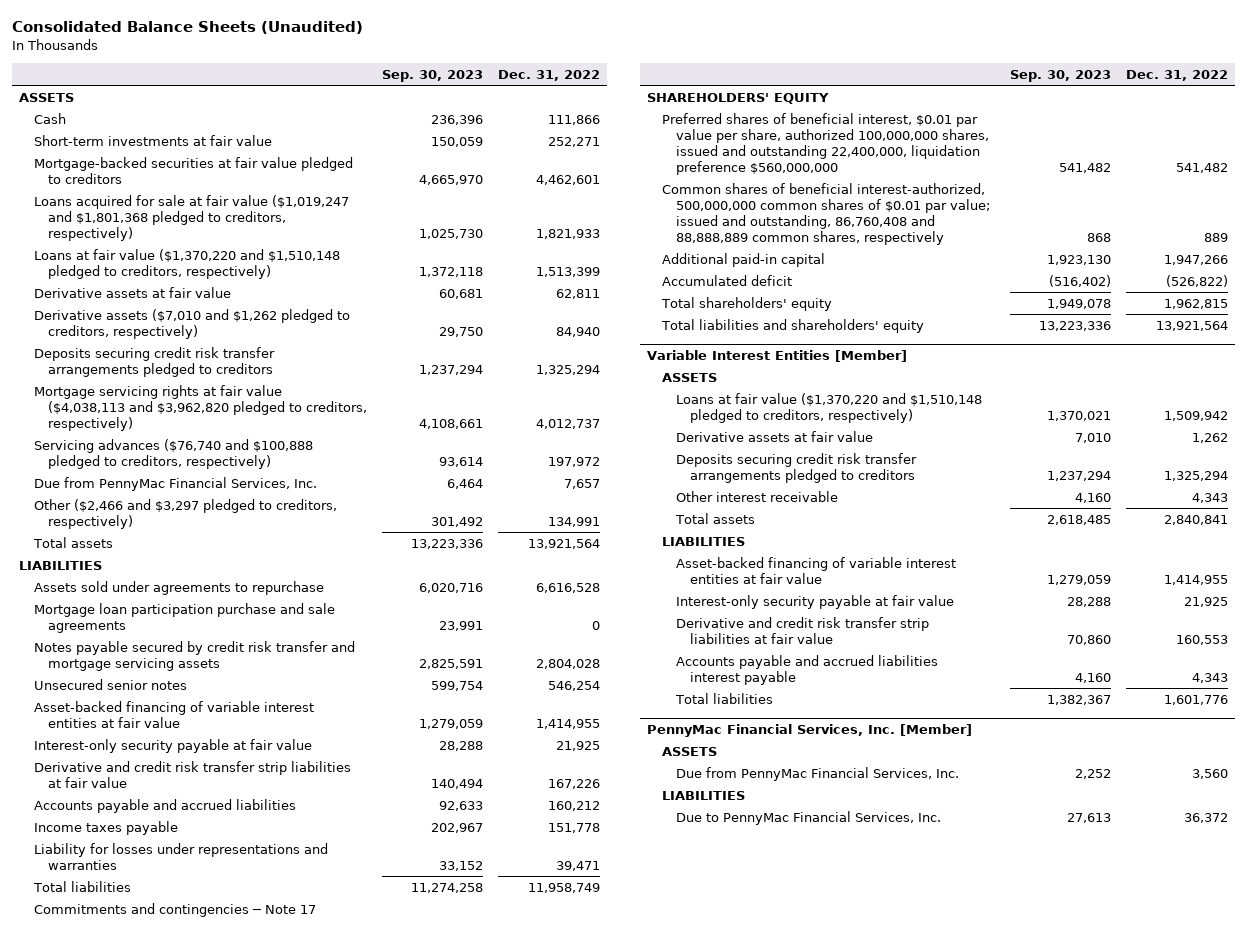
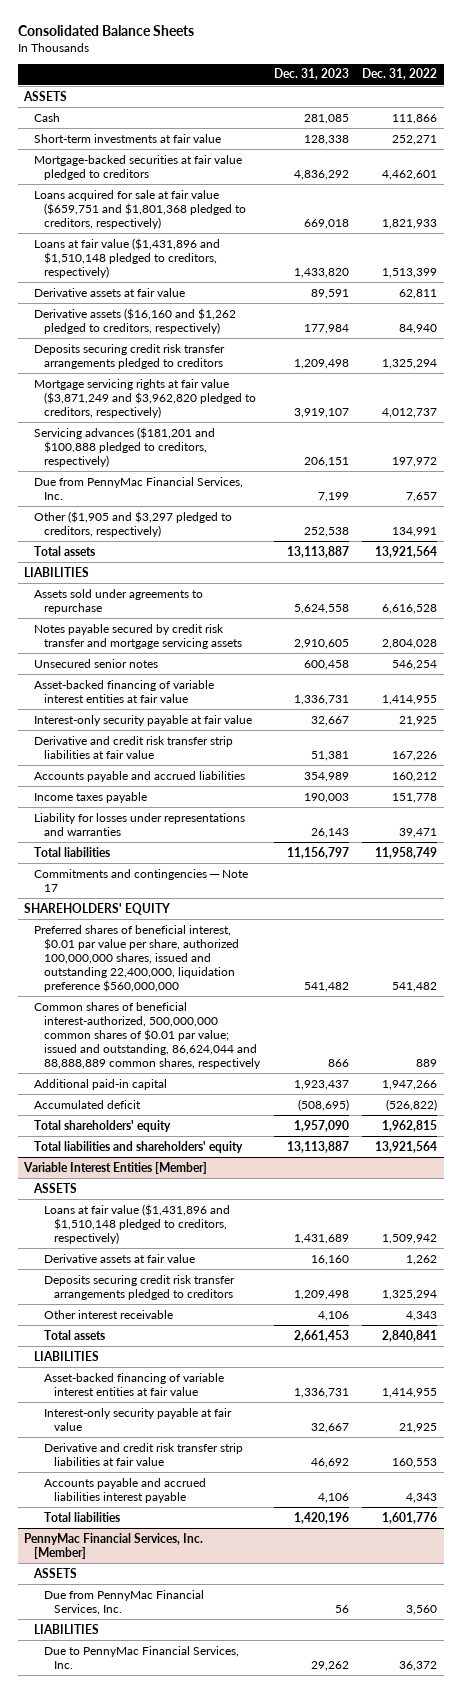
[11,21,363,35] Consolidated Balance Sheets (Unaudited) -> [17,24,194,36] Consolidated Balance Sheets
[381,70,483,83] Sep. 30, 2023 -> none
none -> [273,68,349,81] Dec. 31, 2023
[33,194,349,241] Loans acquired for sale at fair value ($1,019,247 and $1,801,368 pledged to creditors, respectively) -> [34,189,247,229] Loans acquired for sale at fair value ($659,751 and $1,801,368 pledged to creditors, respectively)
[33,248,340,279] Loans at fair value ($1,370,220 and $1,510,148 pledged to creditors, respectively) -> [34,237,221,278] Loans at fair value ($1,431,896 and $1,510,148 pledged to creditors, respectively)
[33,308,350,339] Derivative assets ($7,010 and $1,262 pledged to creditors, respectively) -> [34,307,237,334] Derivative assets ($16,160 and $1,262 pledged to creditors, respectively)
[33,384,367,431] Mortgage servicing rights at fair value ($4,038,113 and $3,962,820 pledged to creditors, respectively) -> [34,378,257,418] Mortgage servicing rights at fair value ($3,871,249 and $3,962,820 pledged to creditors, respectively)
[33,438,313,469] Servicing advances ($76,740 and $100,888 pledged to creditors, respectively) -> [34,426,216,467] Servicing advances ($181,201 and $100,888 pledged to creditors, respectively)
[33,498,337,529] Other ($2,466 and $3,297 pledged to creditors, respectively) -> [34,510,233,537] Other ($1,905 and $3,297 pledged to creditors, respectively)
[33,602,335,633] Mortgage loan participation purchase and sale agreements -> none
[661,182,991,245] Common shares of beneficial interest-authorized, 500,000,000 common shares of $0.01 par value; issued and outstanding, 86,760,408 and 88,888,889 common shares, respectively -> [34,1001,262,1069] Common shares of beneficial interest-authorized, 500,000,000 common shares of $0.01 par value; issued and outstanding, 86,624,044 and 88,888,889 common shares, respectively
[676,392,983,423] Loans at fair value ($1,370,220 and $1,510,148 pledged to creditors, respectively) -> [44,1203,231,1244] Loans at fair value ($1,431,896 and $1,510,148 pledged to creditors, respectively)

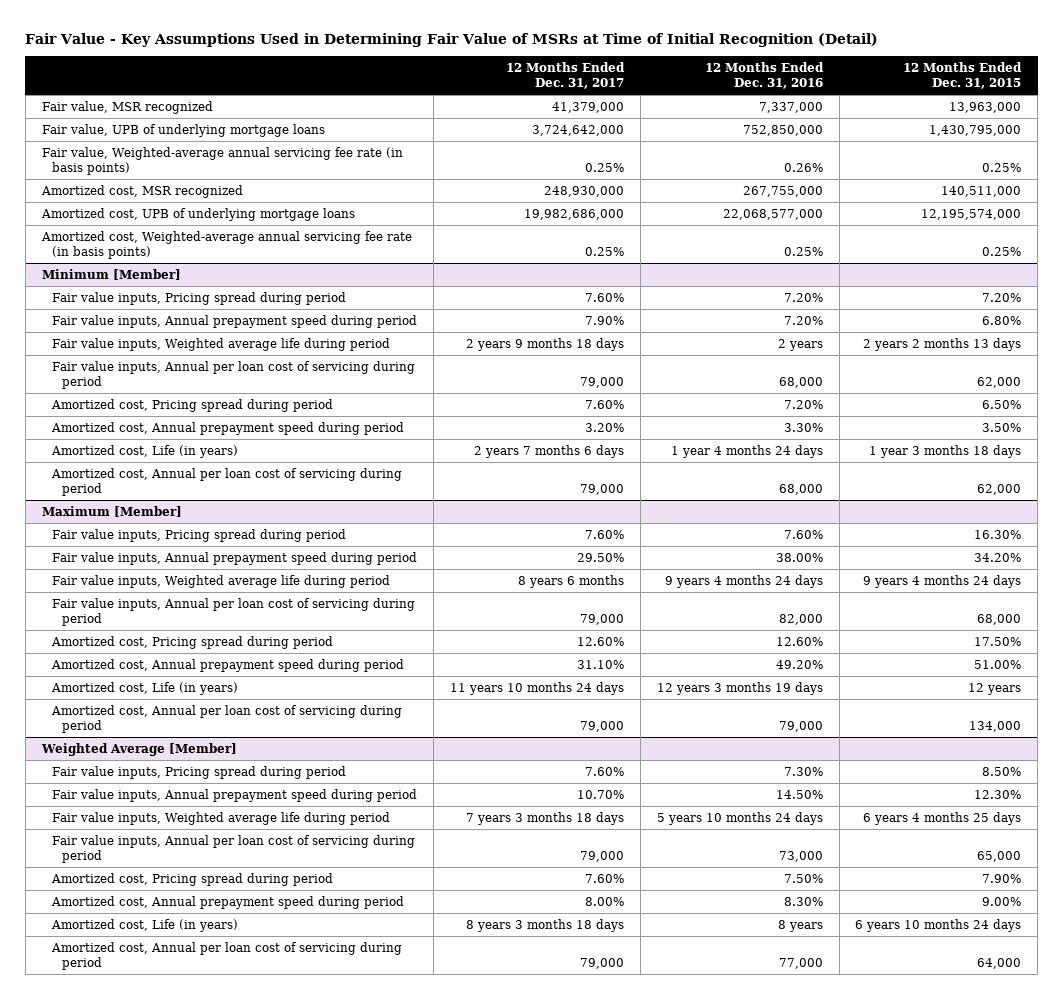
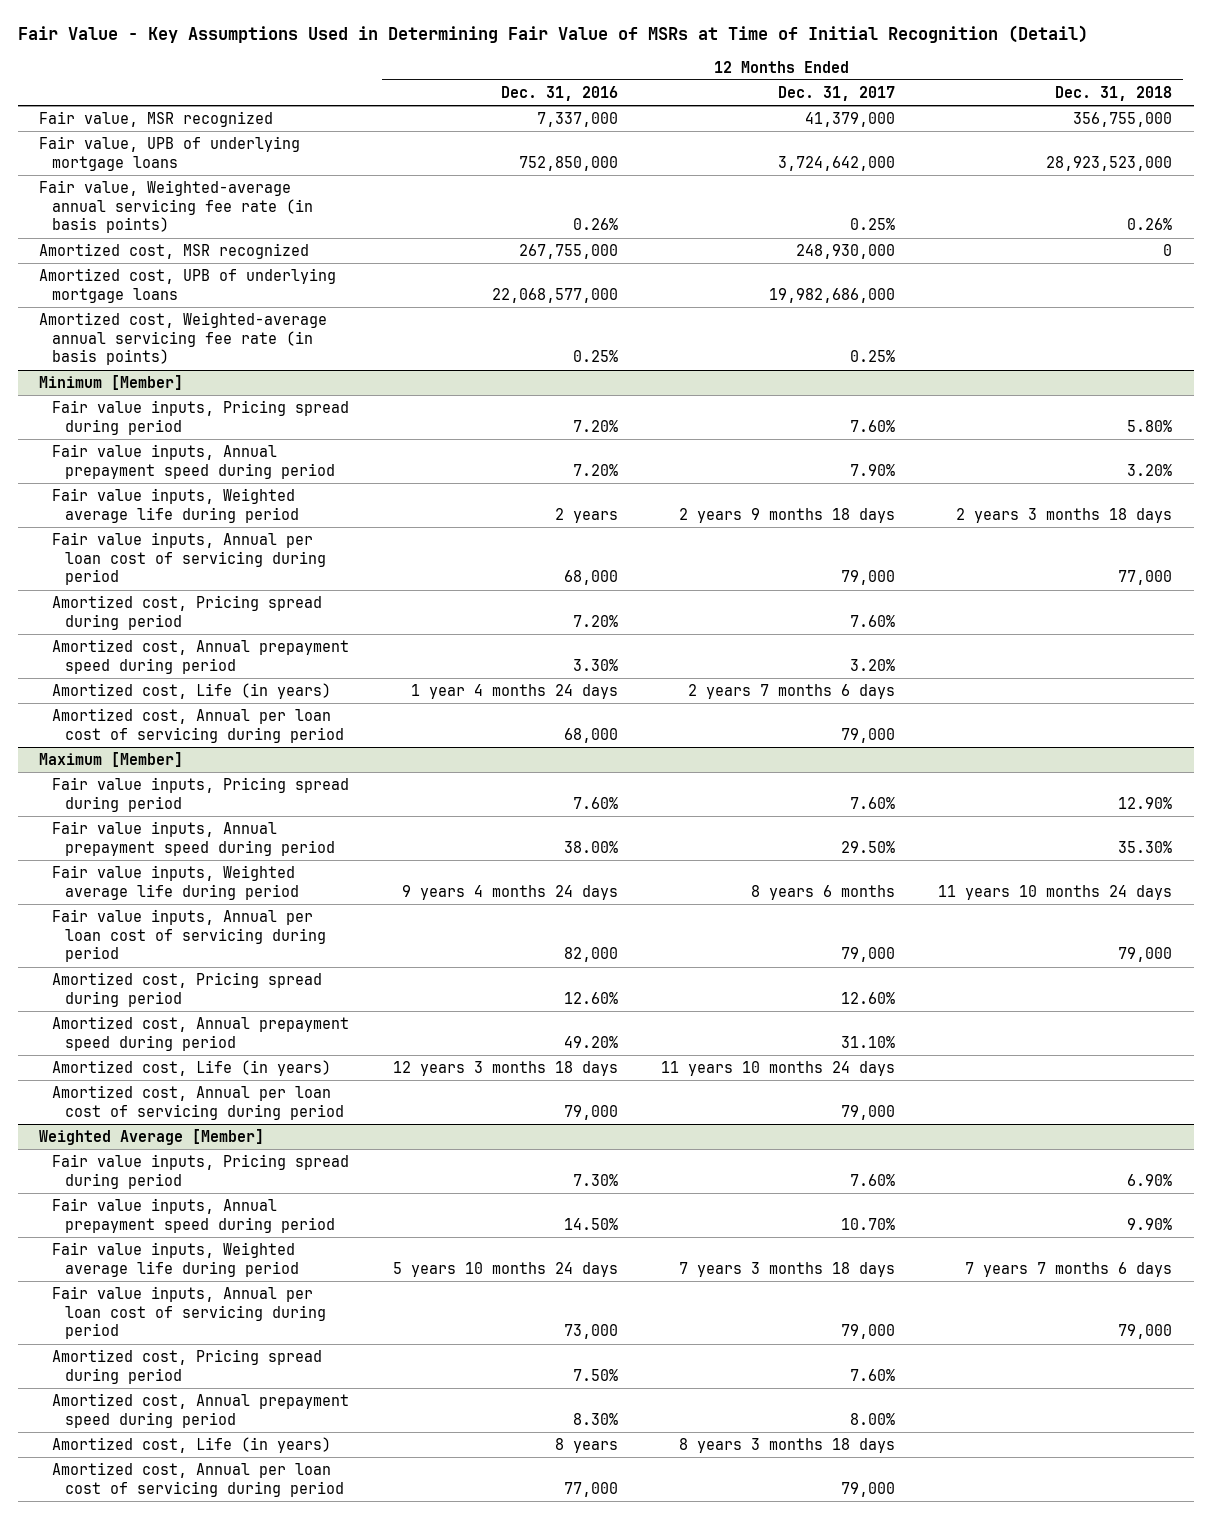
[903,62,1023,90] 12 Months Ended Dec. 31, 2015 -> none
none -> [1055,85,1173,101] Dec. 31, 2018
[656,682,823,696] 12 years 3 months 19 days -> [392,1060,618,1076] 12 years 3 months 18 days

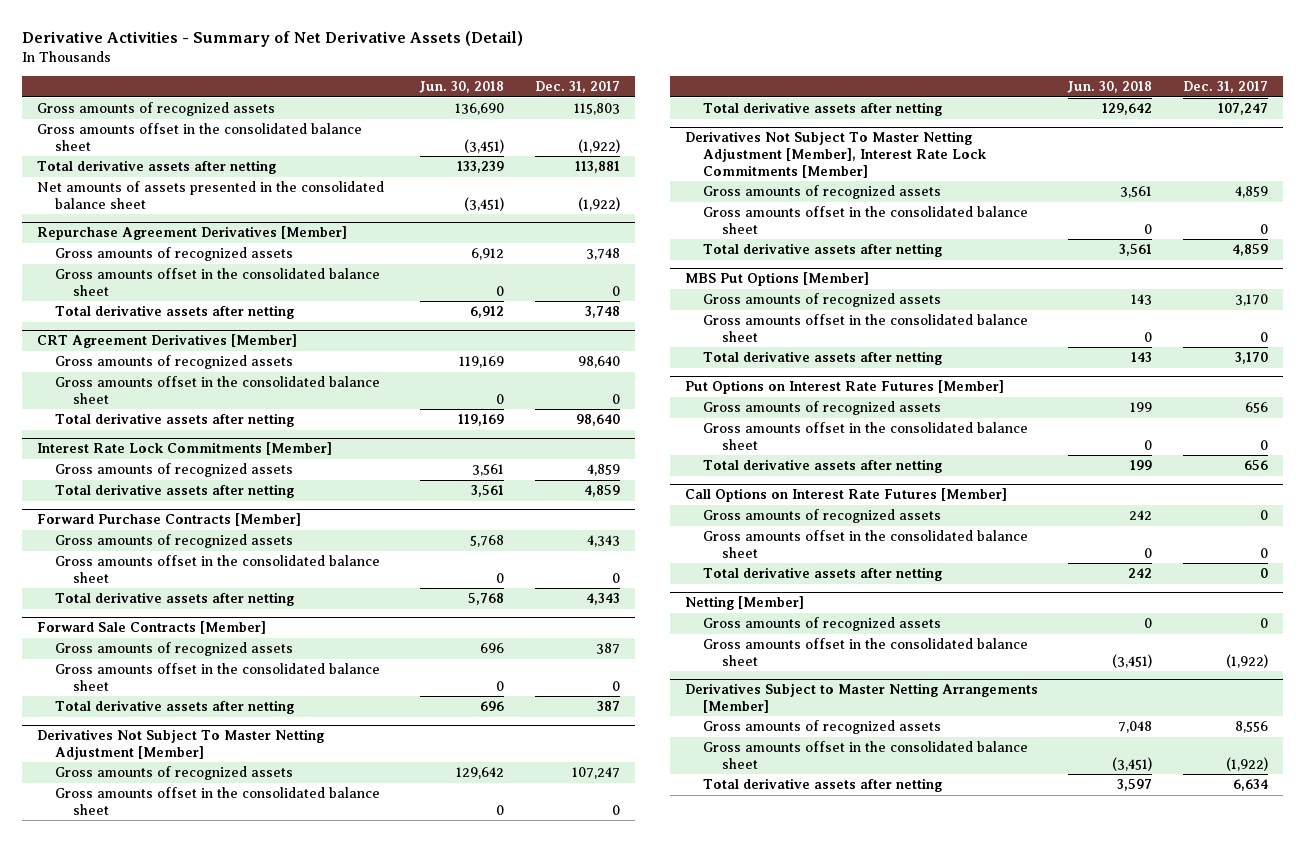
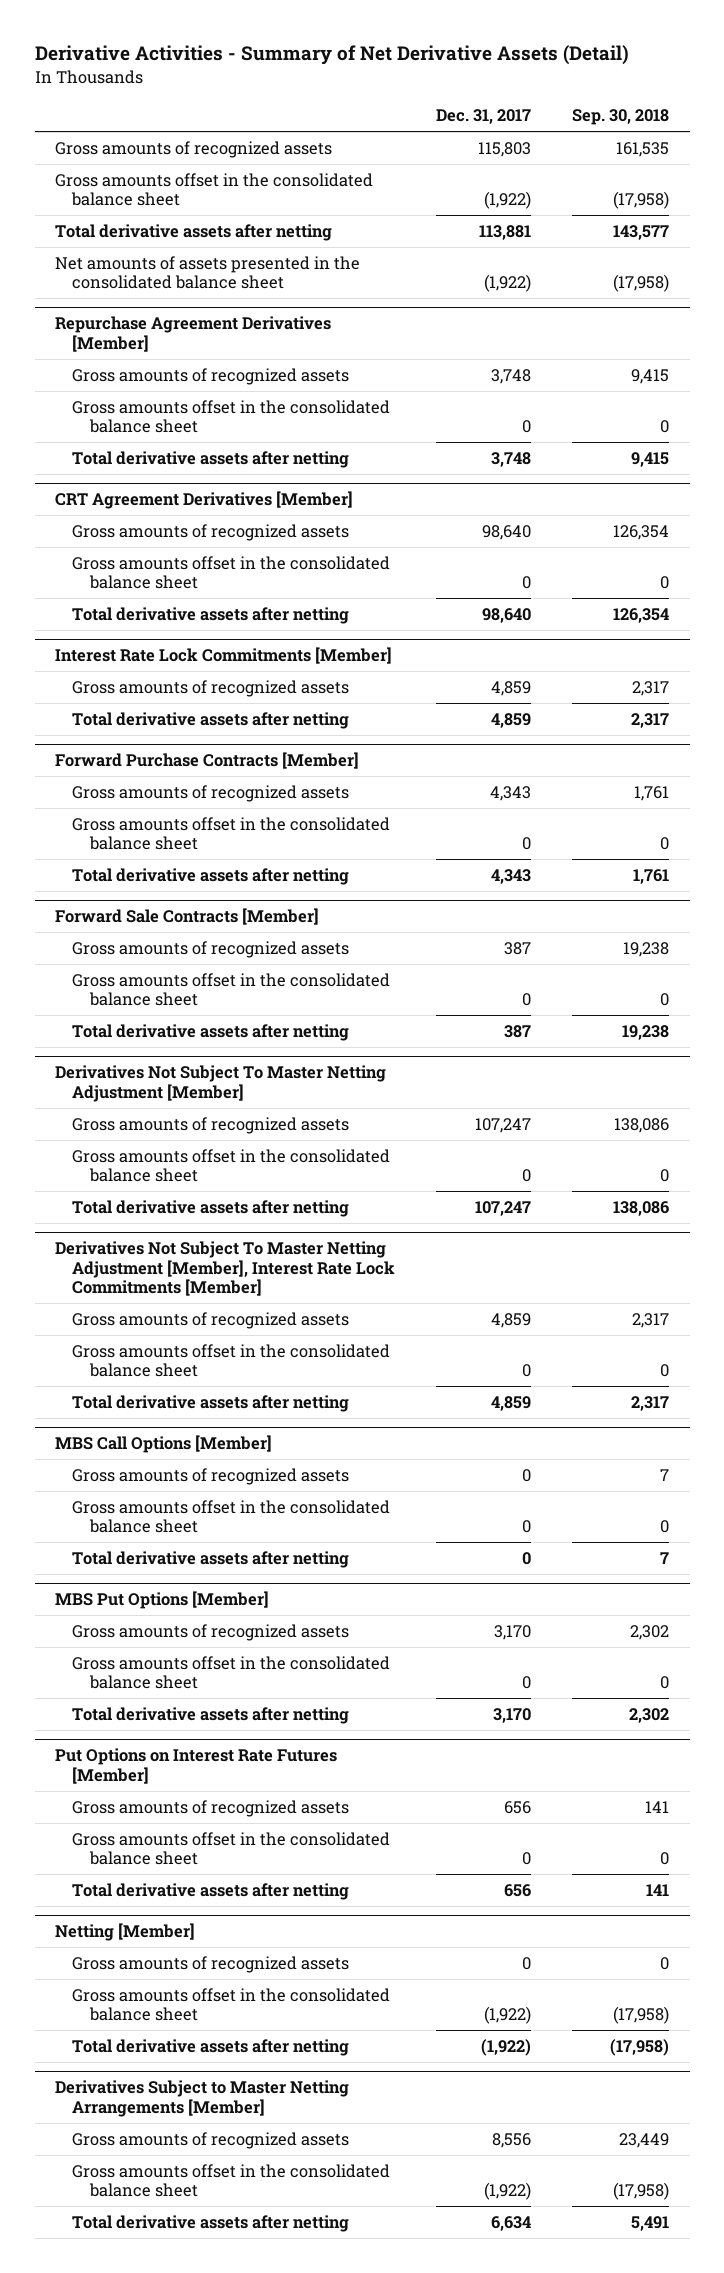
[419,81,505,94] Jun. 30, 2018 -> none
none -> [572,109,670,126] Sep. 30, 2018
none -> [55,1435,273,1454] MBS Call Options [Member]
none -> [72,1467,350,1485] Gross amounts of recognized assets
none -> [72,1499,391,1534] Gross amounts offset in the consolidated balance sheet
none -> [72,1550,350,1568] Total derivative assets after netting
[684,488,1007,503] Call Options on Interest Rate Futures [Member] -> none
[703,509,942,524] Gross amounts of recognized assets -> none
[703,530,1029,558] Gross amounts offset in the consolidated balance sheet -> none
[703,567,943,582] Total derivative assets after netting -> none
none -> [72,2038,350,2056] Total derivative assets after netting

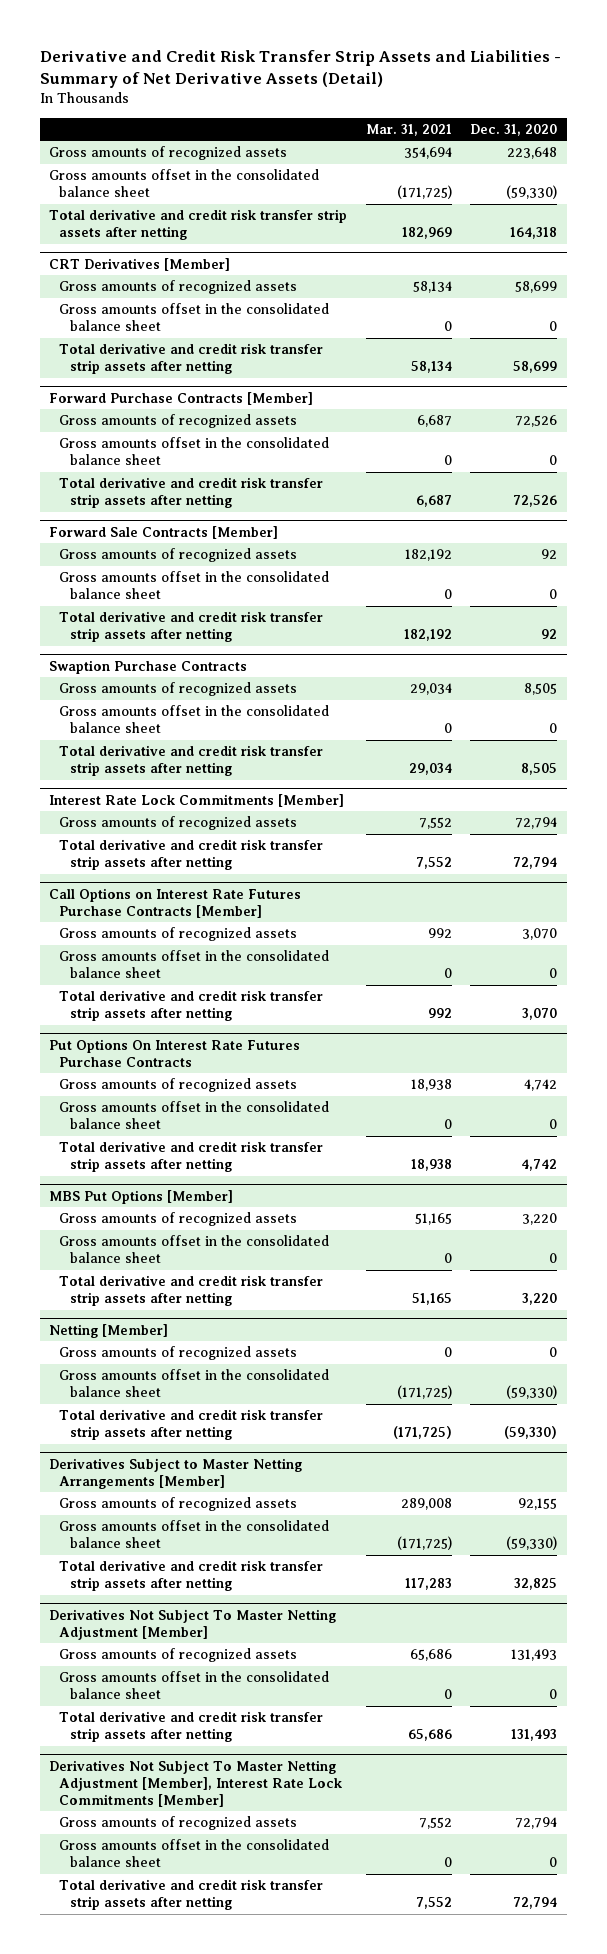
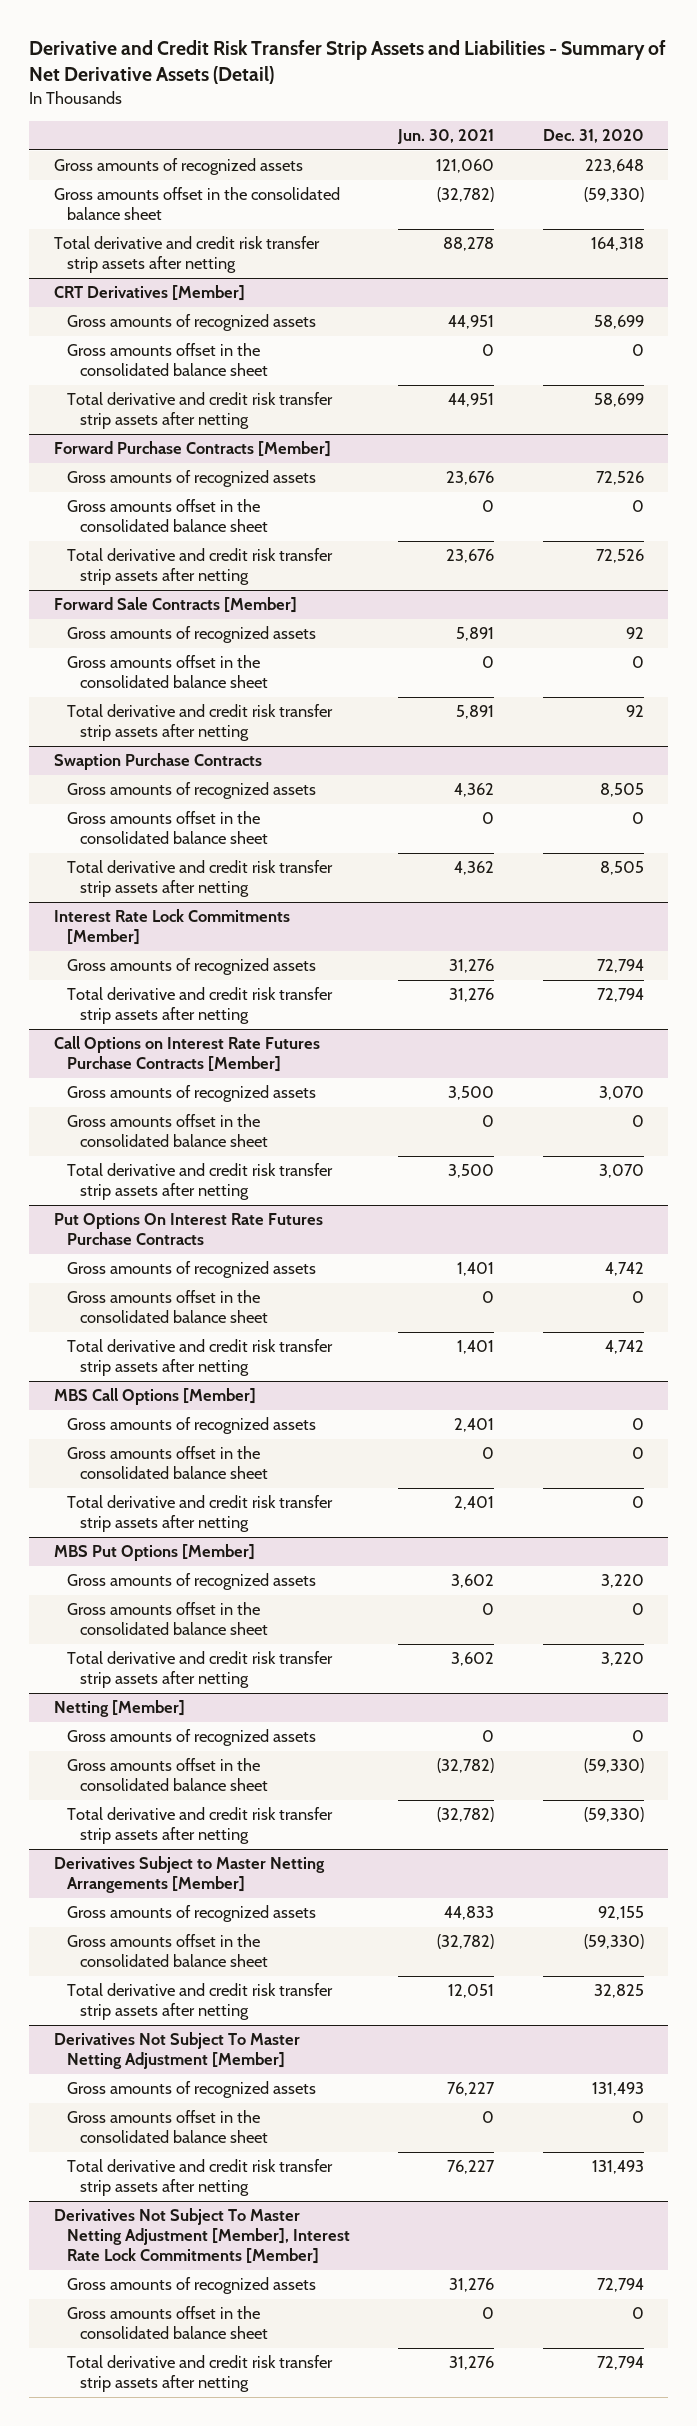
[365,123,452,136] Mar. 31, 2021 -> none
none -> [397,129,495,145] Jun. 30, 2021
none -> [53,1388,256,1406] MBS Call Options [Member]
none -> [66,1417,316,1435] Gross amounts of recognized assets
none -> [66,1446,268,1480] Gross amounts offset in the consolidated balance sheet
none -> [66,1495,333,1533] Total derivative and credit risk transfer strip assets after netting

